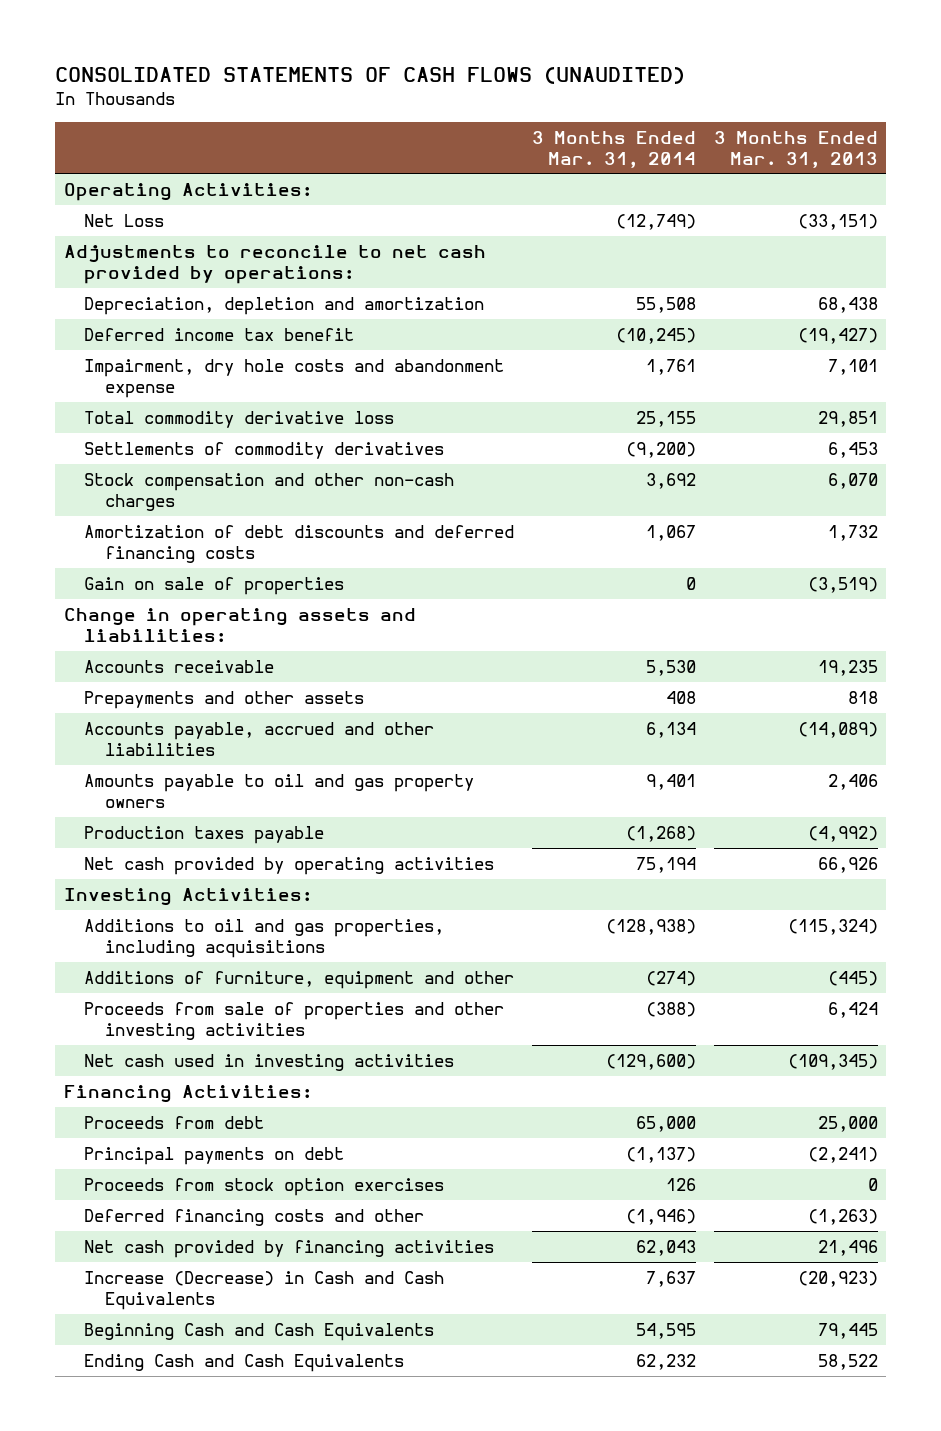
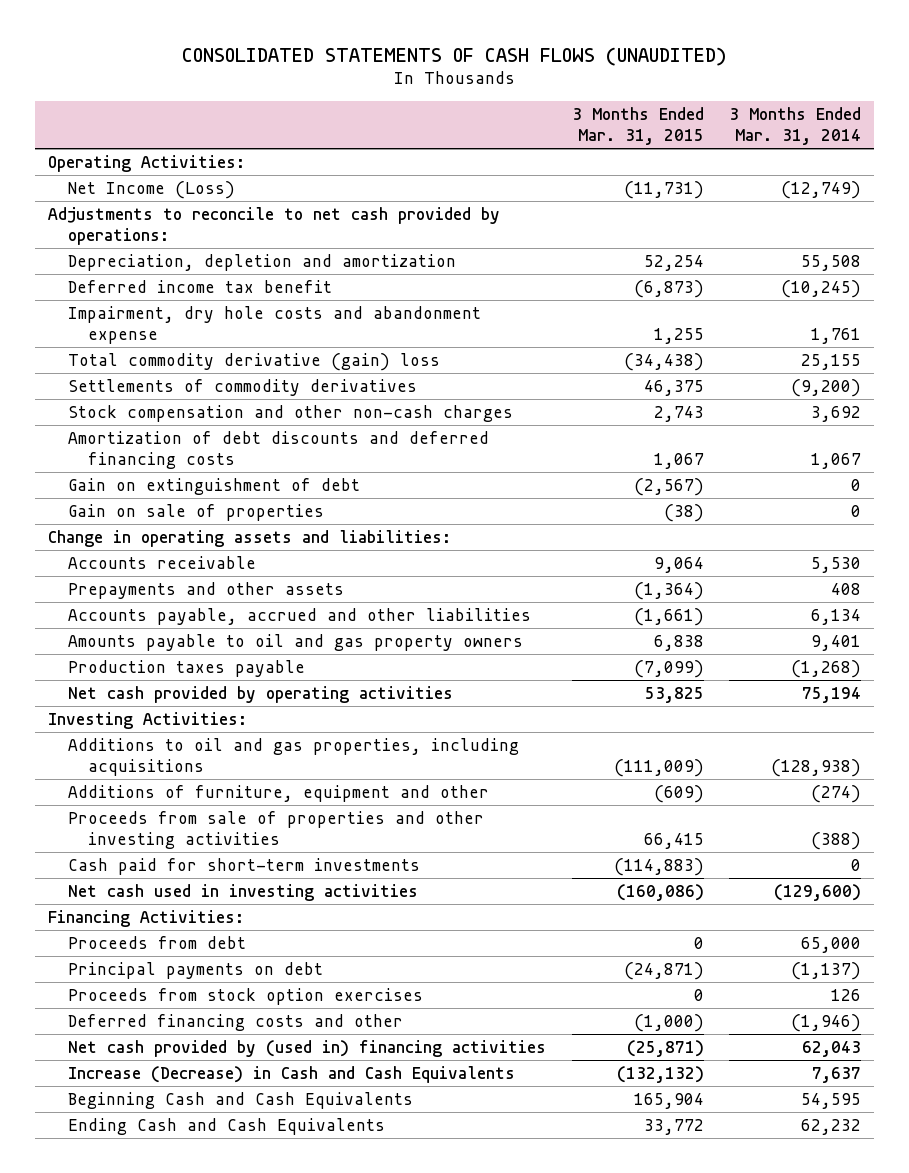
[713,130,878,168] 3 Months Ended Mar. 31, 2013 -> none
none -> [571,106,704,146] 3 Months Ended Mar. 31, 2015
[84,213,165,227] Net Loss -> [67,180,235,199] Net Income (Loss)
[84,410,395,428] Total commodity derivative loss -> [67,352,440,371] Total commodity derivative (gain) loss
none -> [67,477,360,495] Gain on extinguishment of debt
none -> [67,857,420,875] Cash paid for short-term investments
[84,1239,495,1258] Net cash provided by financing activities -> [67,1039,546,1057] Net cash provided by (used in) financing activities

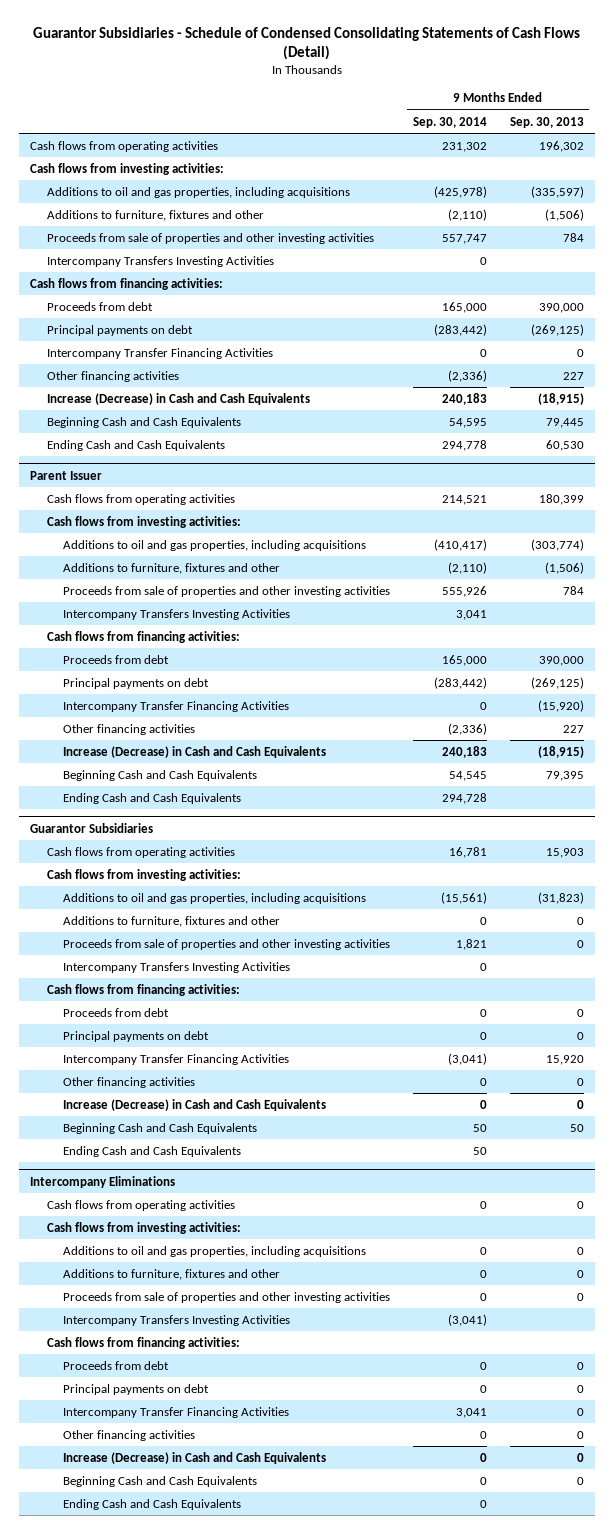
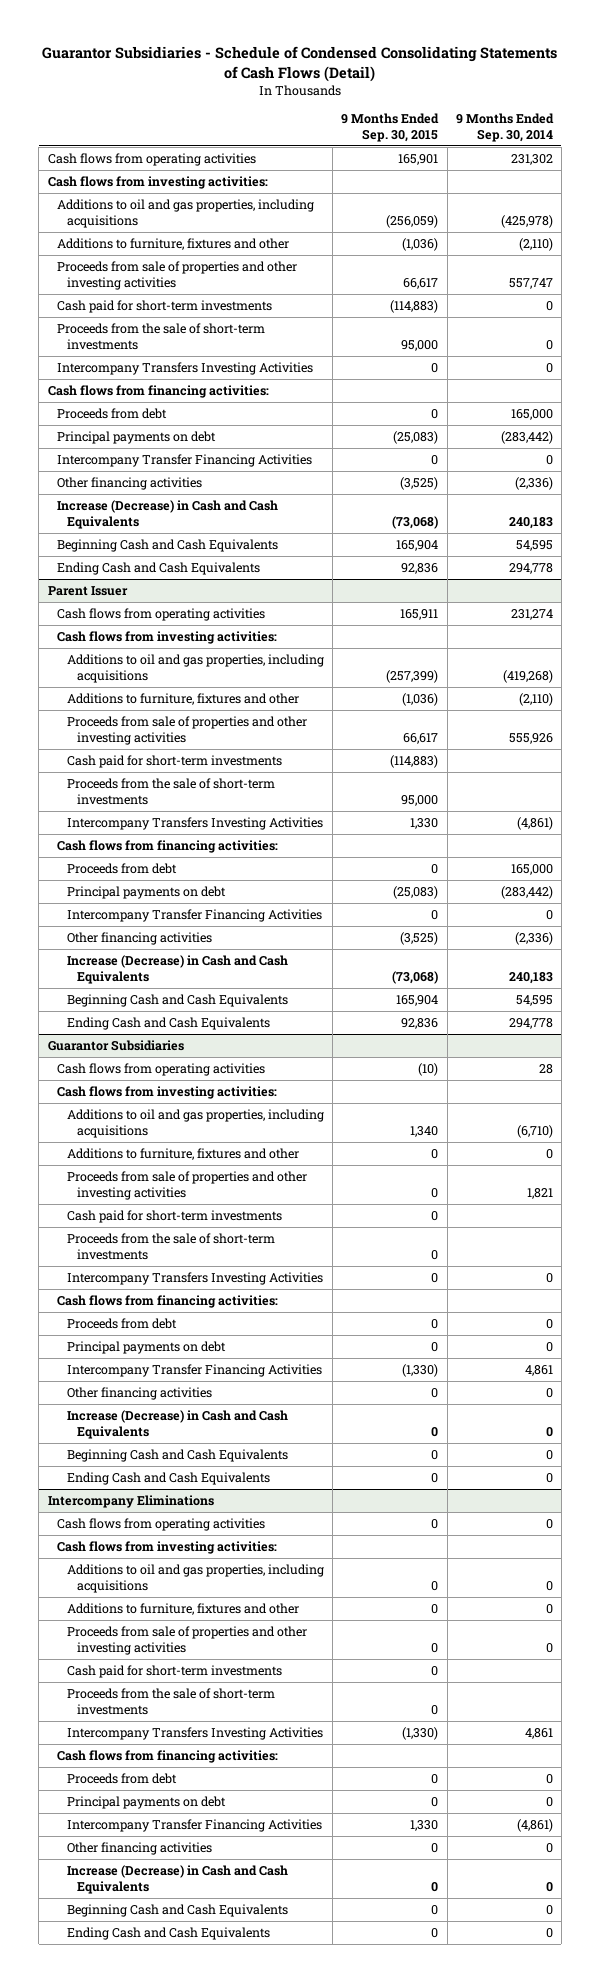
[509,116,584,128] Sep. 30, 2013 -> none
none -> [341,113,440,142] 9 Months Ended Sep. 30, 2015
none -> [57,300,273,314] Cash paid for short-term investments
none -> [57,323,266,350] Proceeds from the sale of short-term investments
[441,494,487,505] 214,521 -> [510,609,553,621] 231,274
[433,538,487,551] (410,417) -> [502,669,553,683] (419,268)
none -> [67,755,283,769] Cash paid for short-term investments
none -> [67,778,276,805] Proceeds from the sale of short-term investments
[455,609,487,620] 3,041 -> [516,817,553,831] (4,861)
[448,770,487,781] 54,545 -> [515,995,553,1007] 54,595
[441,792,487,804] 294,728 -> [508,1018,553,1030] 294,778
[448,846,487,858] 16,781 -> [538,1064,553,1075] 28
[440,891,487,904] (15,561) -> [516,1124,553,1138] (6,710)
none -> [67,1210,283,1224] Cash paid for short-term investments
none -> [67,1233,276,1260] Proceeds from the sale of short-term investments
[447,1052,487,1065] (3,041) -> [524,1365,553,1377] 4,861
[472,1123,487,1132] 50 -> [545,1450,553,1461] 0
[472,1146,487,1155] 50 -> [545,1473,553,1484] 0
none -> [67,1665,283,1679] Cash paid for short-term investments
none -> [67,1688,276,1715] Proceeds from the sale of short-term investments
[447,1313,487,1326] (3,041) -> [524,1728,553,1740] 4,861
[455,1407,487,1418] 3,041 -> [516,1819,553,1833] (4,861)

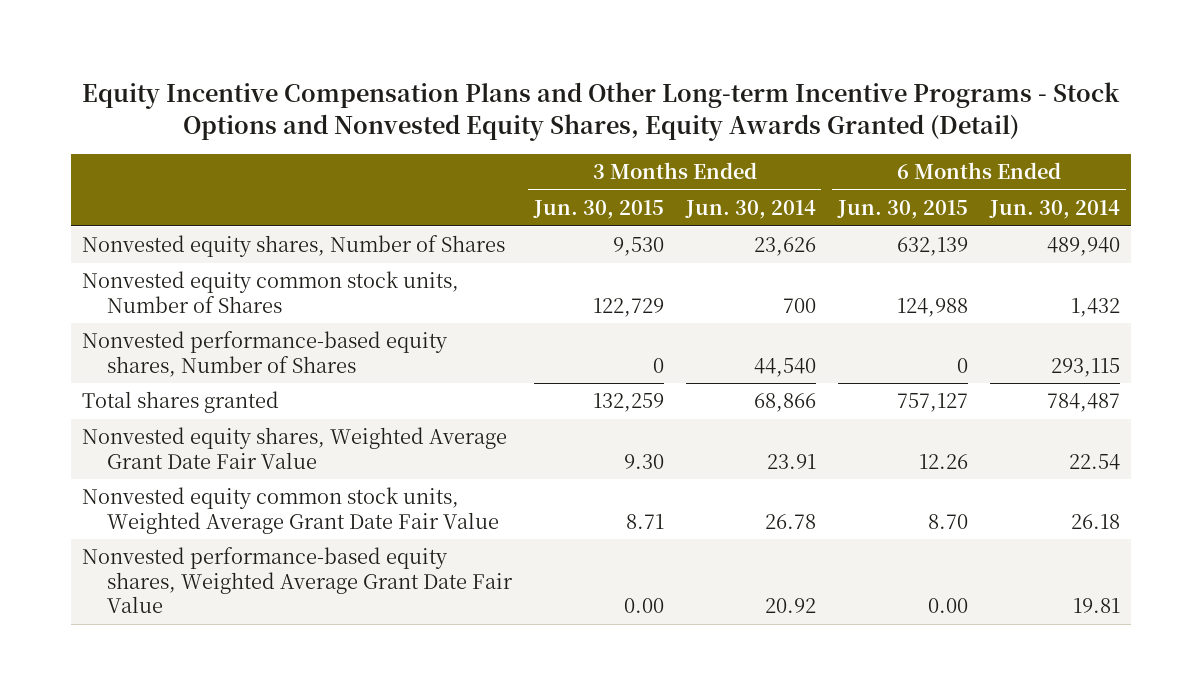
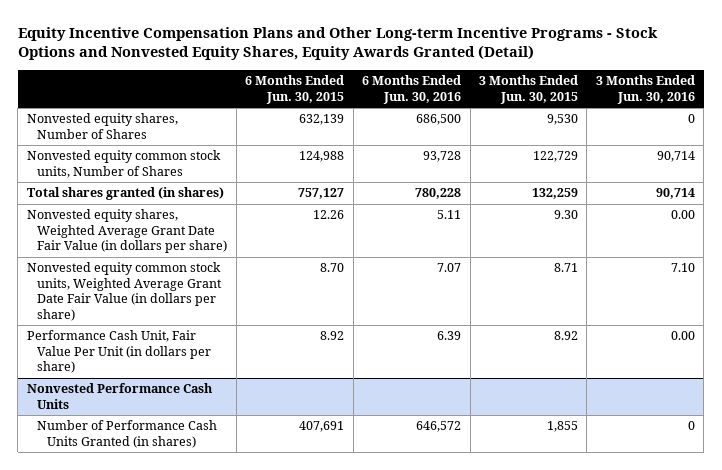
[684,200,816,220] Jun. 30, 2014 -> none
[989,200,1121,220] Jun. 30, 2014 -> none
none -> [362,75,462,104] 6 Months Ended Jun. 30, 2016
none -> [595,75,695,104] 3 Months Ended Jun. 30, 2016
[81,331,448,377] Nonvested performance-based equity shares, Number of Shares -> none
[81,547,513,614] Nonvested performance-based equity shares, Weighted Average Grant Date Fair Value -> none
[81,391,279,414] Total shares granted -> [26,187,224,201] Total shares granted (in shares)
[81,427,507,469] Nonvested equity shares, Weighted Average Grant Date Fair Value -> [26,209,228,254] Nonvested equity shares, Weighted Average Grant Date Fair Value (in dollars per share)
[81,487,499,534] Nonvested equity common stock units, Weighted Average Grant Date Fair Value -> [26,262,223,321] Nonvested equity common stock units, Weighted Average Grant Date Fair Value (in dollars per share)
none -> [26,330,212,374] Performance Cash Unit, Fair Value Per Unit (in dollars per share)
none -> [26,383,213,409] Nonvested Performance Cash Units
none -> [37,420,218,448] Number of Performance Cash Units Granted (in shares)

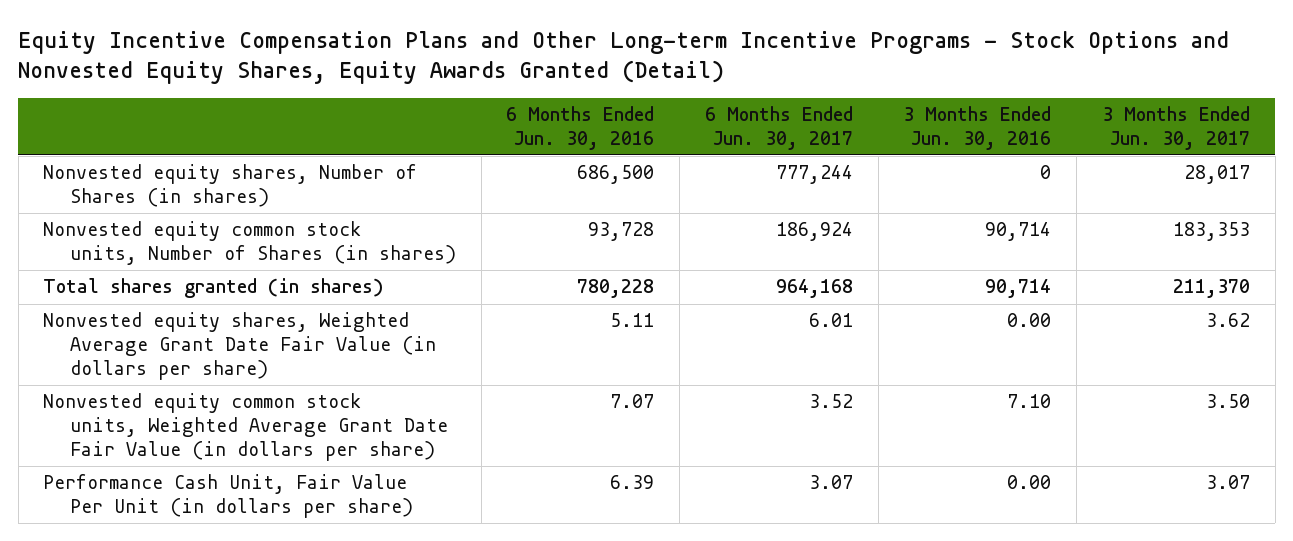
[245,75,345,104] 6 Months Ended Jun. 30, 2015 -> none
[478,75,578,104] 3 Months Ended Jun. 30, 2015 -> none
none -> [704,106,853,150] 6 Months Ended Jun. 30, 2017
none -> [1101,106,1250,150] 3 Months Ended Jun. 30, 2017
[26,113,178,139] Nonvested equity shares, Number of Shares -> [43,164,418,208] Nonvested equity shares, Number of Shares (in shares)
[26,150,221,178] Nonvested equity common stock units, Number of Shares -> [43,221,456,266] Nonvested equity common stock units, Number of Shares (in shares)
[26,383,213,409] Nonvested Performance Cash Units -> none
[37,420,218,448] Number of Performance Cash Units Granted (in shares) -> none

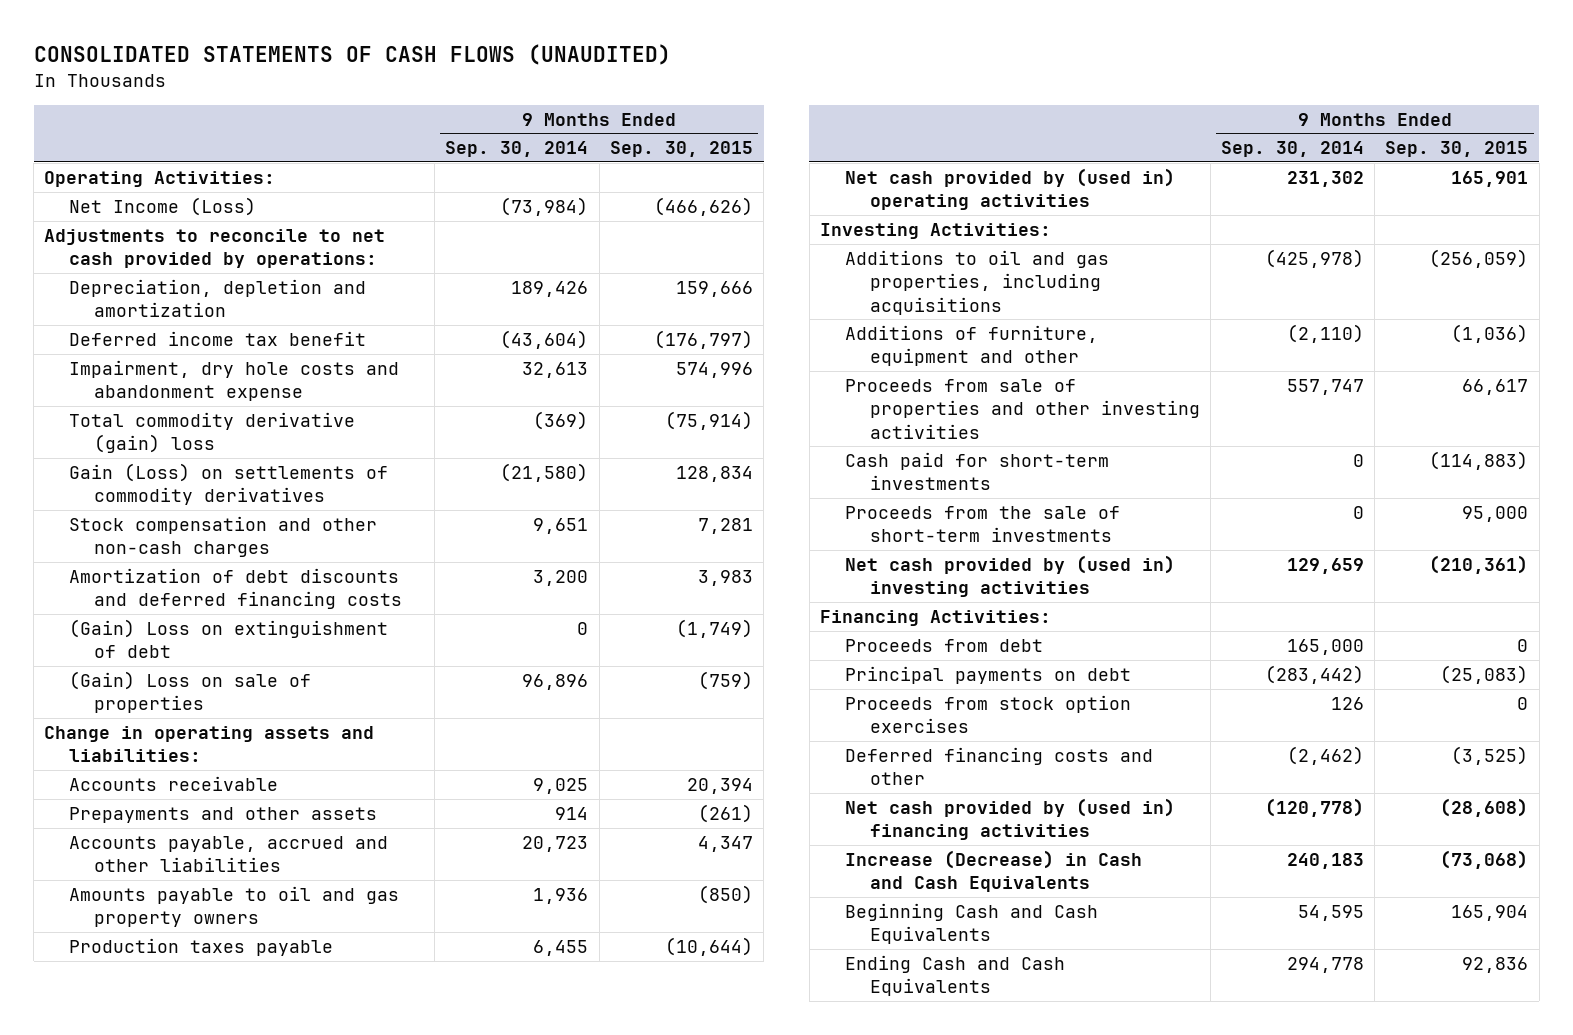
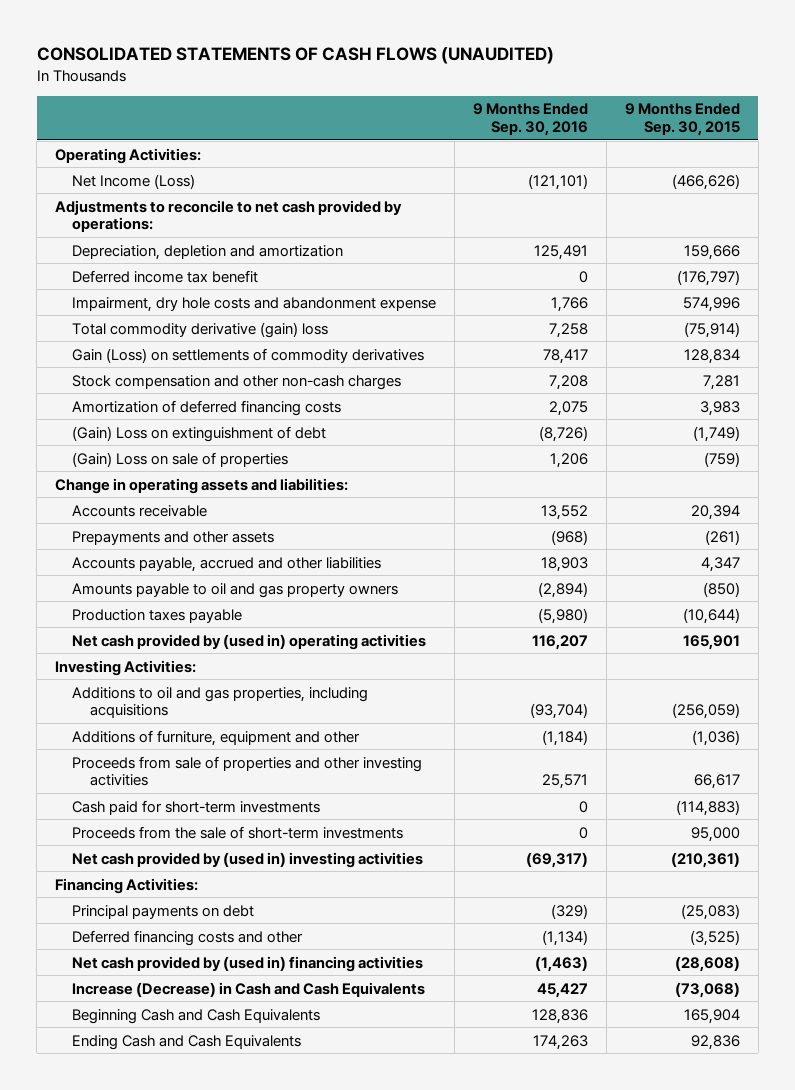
[445,141,589,158] Sep. 30, 2014 -> none
none -> [473,103,589,137] 9 Months Ended Sep. 30, 2016
[69,567,403,610] Amortization of debt discounts and deferred financing costs -> [72,399,342,416] Amortization of deferred financing costs
[844,638,1043,652] Proceeds from debt -> none
[844,694,1131,734] Proceeds from stock option exercises -> none

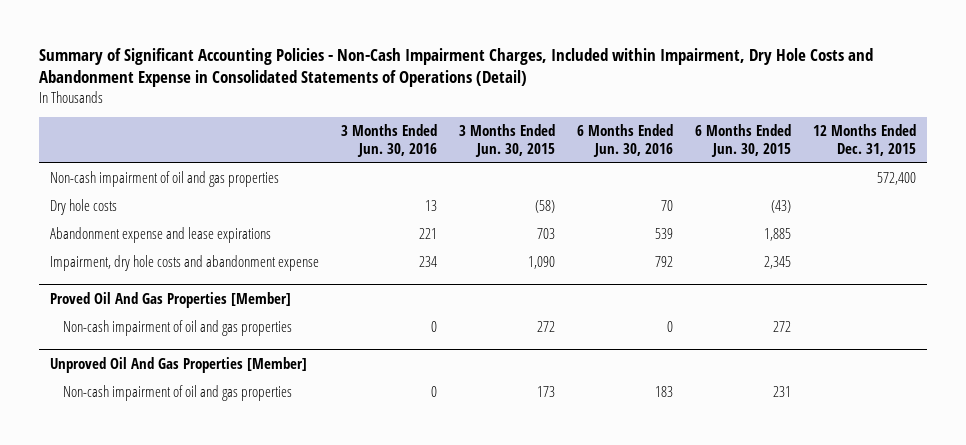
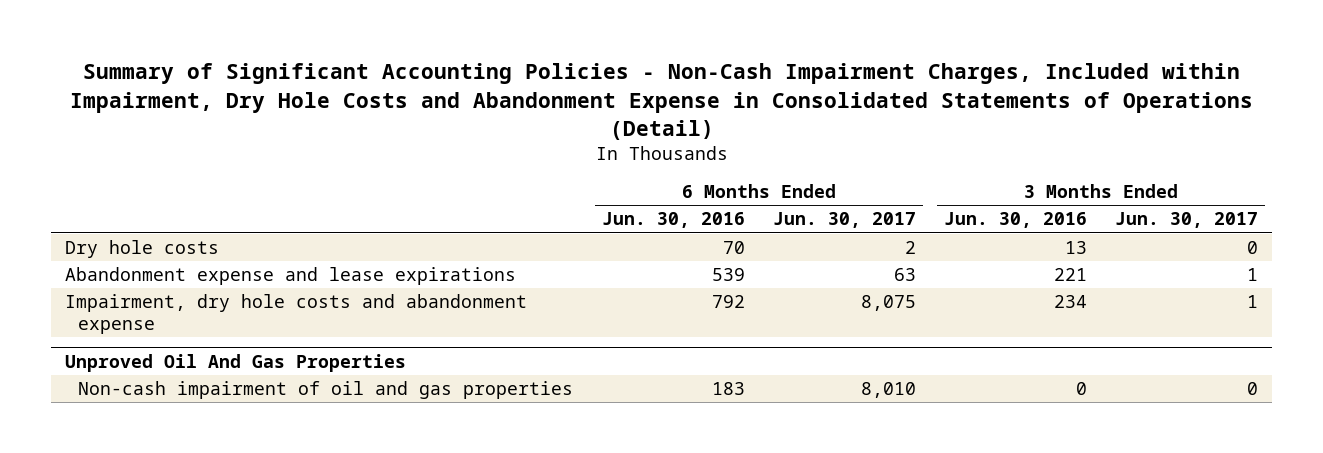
[458,124,555,157] 3 Months Ended Jun. 30, 2015 -> none
[694,124,791,157] 6 Months Ended Jun. 30, 2015 -> none
[812,124,916,156] 12 Months Ended Dec. 31, 2015 -> none
none -> [772,212,916,229] Jun. 30, 2017
none -> [1114,212,1258,229] Jun. 30, 2017
[49,171,279,188] Non-cash impairment of oil and gas properties -> none
[49,291,291,308] Proved Oil And Gas Properties [Member] -> none
[63,320,293,337] Non-cash impairment of oil and gas properties -> none
[49,356,307,373] Unproved Oil And Gas Properties [Member] -> [65,353,407,372] Unproved Oil And Gas Properties

